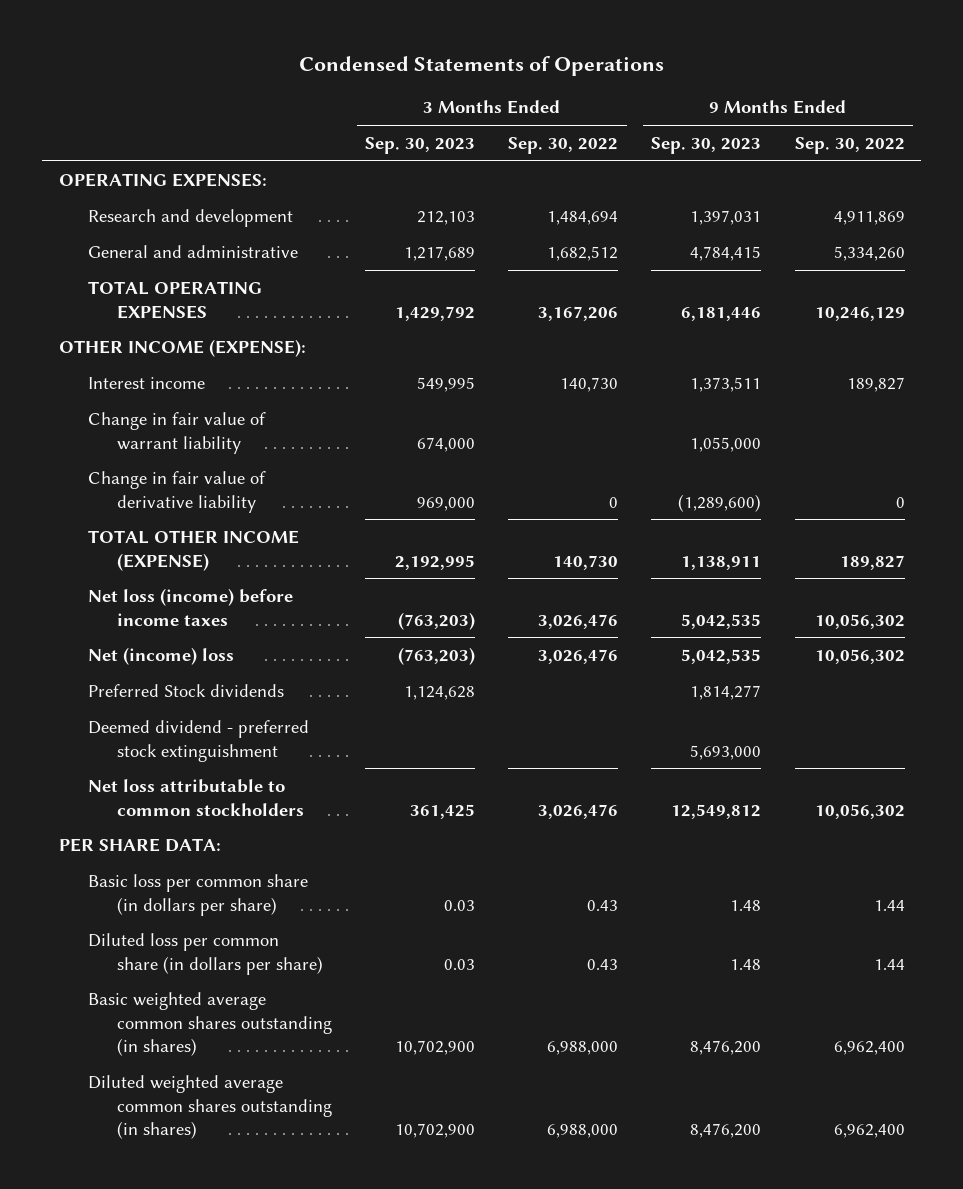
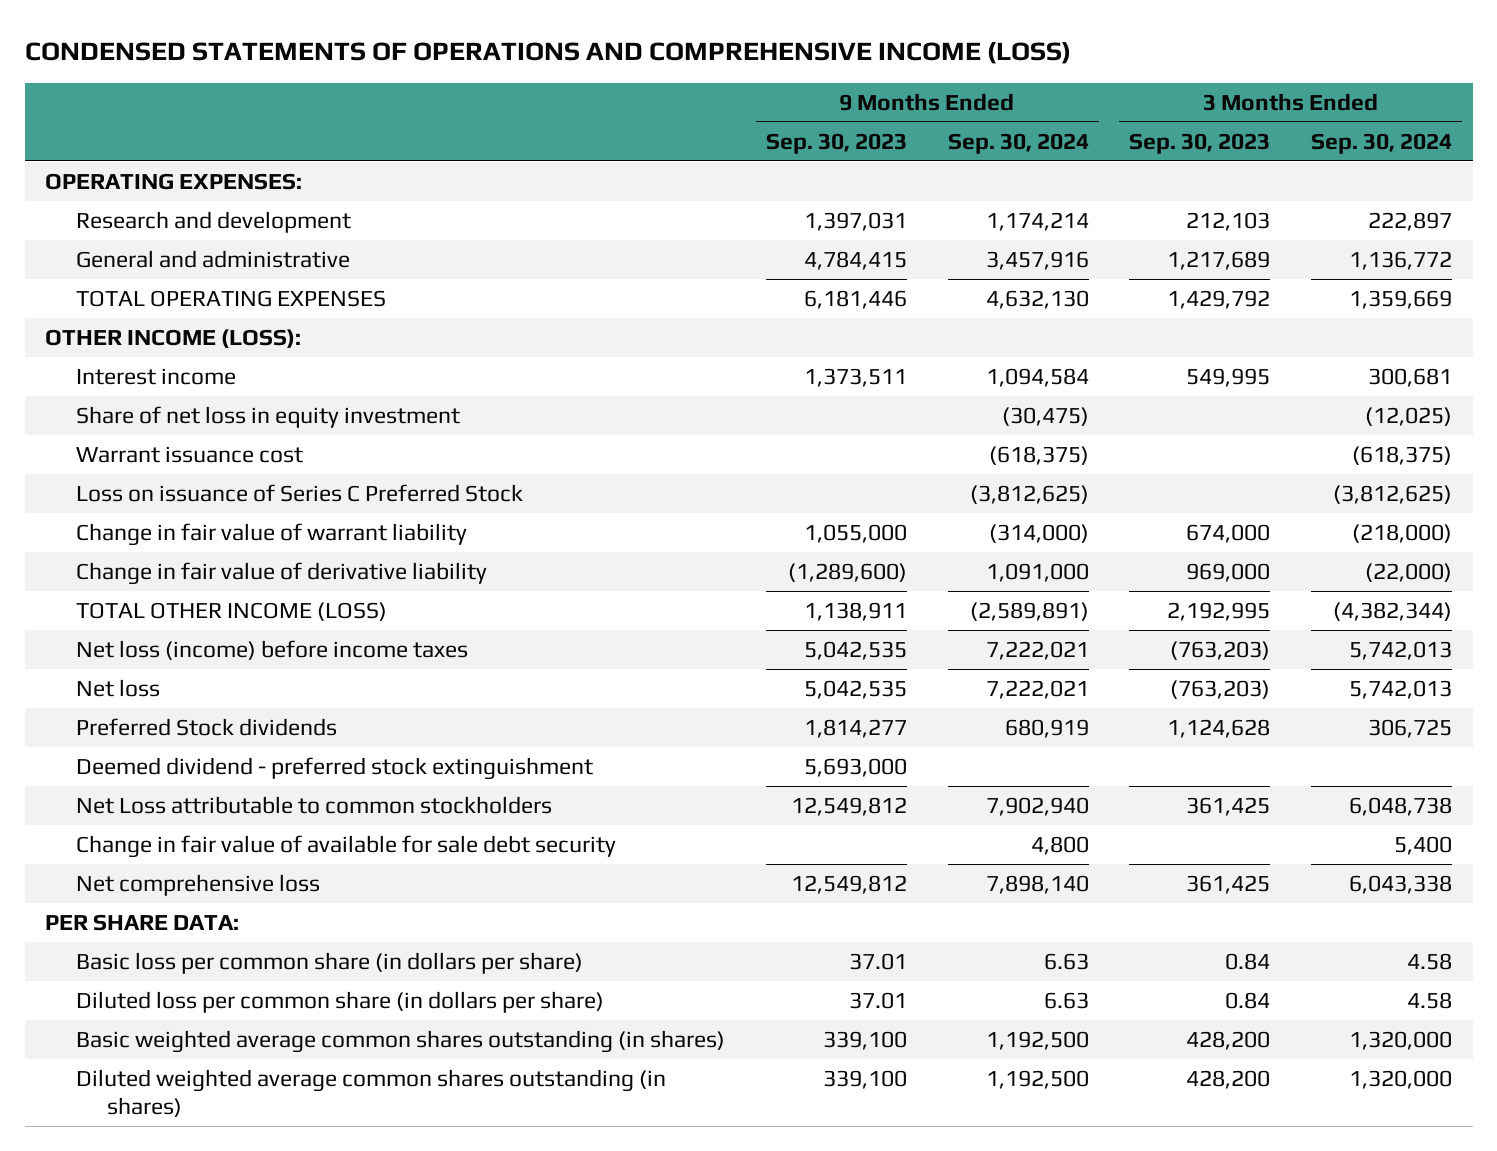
[298,55,664,76] Condensed Statements of Operations -> [24,42,1071,65] CONDENSED STATEMENTS OF OPERATIONS AND COMPREHENSIVE INCOME (LOSS)
[508,136,619,154] Sep. 30, 2022 -> none
[794,136,905,154] Sep. 30, 2022 -> none
none -> [947,132,1089,154] Sep. 30, 2024
none -> [1311,132,1453,154] Sep. 30, 2024
[58,338,306,357] OTHER INCOME (EXPENSE): -> [45,328,302,348] OTHER INCOME (LOSS):
none -> [76,405,461,428] Share of net loss in equity investment
none -> [76,445,304,463] Warrant issuance cost
none -> [76,483,524,502] Loss on issuance of Series C Preferred Stock
[87,529,299,571] TOTAL OTHER INCOME (EXPENSE) -> [76,601,388,621] TOTAL OTHER INCOME (LOSS)
[87,646,234,665] Net (income) loss -> [76,678,161,697] Net loss
[87,778,305,816] Net loss attributable to common stockholders -> [76,795,553,814] Net Loss attributable to common stockholders
none -> [76,834,617,858] Change in fair value of available for sale debt security
none -> [76,873,321,896] Net comprehensive loss
[444,899,476,911] 0.03 -> [1225,952,1271,970] 0.84
[730,899,762,911] 1.48 -> [848,952,907,970] 37.01
[444,958,476,970] 0.03 -> [1225,991,1271,1009] 0.84
[730,958,762,970] 1.48 -> [848,991,907,1009] 37.01
[395,1040,476,1056] 10,702,900 -> [1186,1030,1271,1050] 428,200
[690,1040,762,1056] 8,476,200 -> [822,1030,907,1050] 339,100
[395,1123,476,1139] 10,702,900 -> [1186,1069,1271,1089] 428,200
[690,1123,762,1139] 8,476,200 -> [822,1069,907,1089] 339,100

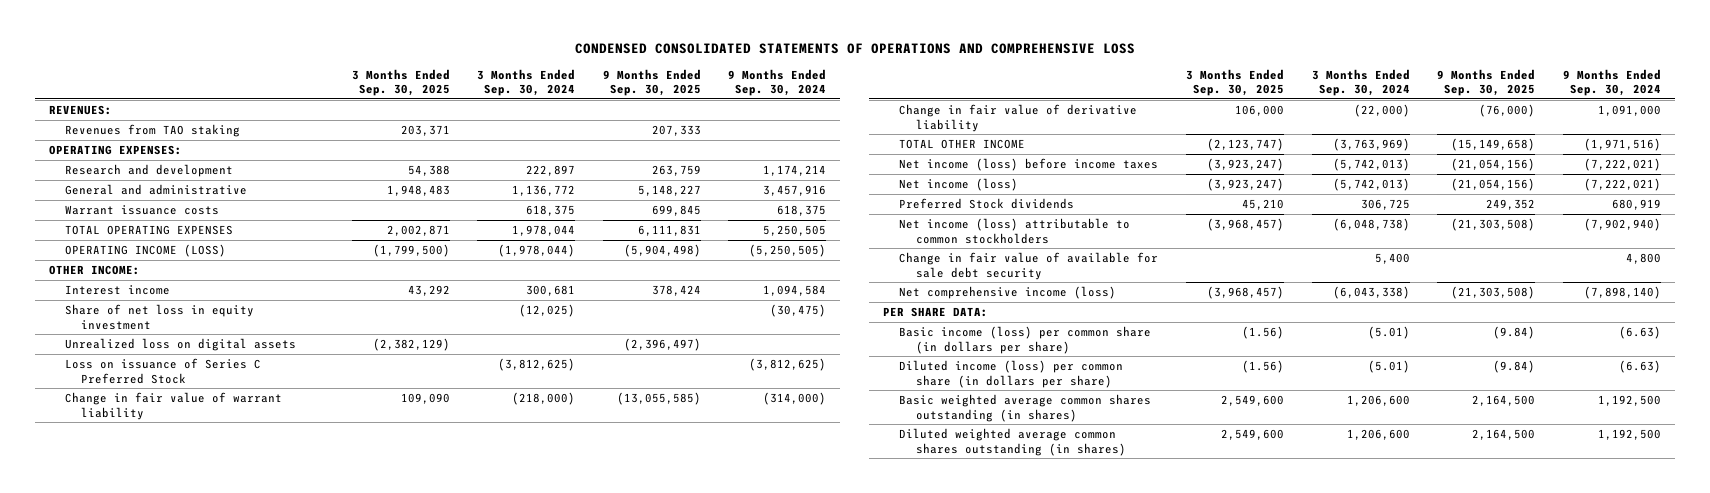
[24,42,1071,65] CONDENSED STATEMENTS OF OPERATIONS AND COMPREHENSIVE INCOME (LOSS) -> [574,43,1135,55] CONDENSED CONSOLIDATED STATEMENTS OF OPERATIONS AND COMPREHENSIVE LOSS
[765,132,907,154] Sep. 30, 2023 -> none
[1129,132,1271,154] Sep. 30, 2023 -> none
none -> [351,68,450,97] 3 Months Ended Sep. 30, 2025
none -> [602,68,701,97] 9 Months Ended Sep. 30, 2025
none -> [48,104,112,115] REVENUES:
none -> [65,123,241,137] Revenues from TAO staking
none -> [65,204,220,215] Warrant issuance costs
[985,289,1089,309] 4,632,130 -> [763,224,827,236] 5,250,505
[1349,289,1453,309] 1,359,669 -> [512,224,576,236] 1,978,044
none -> [65,243,227,257] OPERATING INCOME (LOSS)
[45,328,302,348] OTHER INCOME (LOSS): -> [48,264,140,275] OTHER INCOME:
[76,445,304,463] Warrant issuance cost -> none
none -> [65,337,297,351] Unrealized loss on digital assets
[76,601,388,621] TOTAL OTHER INCOME (LOSS) -> [899,138,1026,149] TOTAL OTHER INCOME
[969,601,1089,621] (2,589,891) -> [1583,137,1661,151] (1,971,516)
[1333,601,1453,621] (4,382,344) -> [1332,137,1410,151] (3,763,969)
[76,639,469,660] Net loss (income) before income taxes -> [899,157,1159,171] Net income (loss) before income taxes
[985,640,1089,660] 7,222,021 -> [1583,157,1661,171] (7,222,021)
[1349,640,1453,660] 5,742,013 -> [1332,157,1410,171] (5,742,013)
[76,678,161,697] Net loss -> [899,177,1019,191] Net income (loss)
[985,679,1089,699] 7,222,021 -> [1583,177,1661,191] (7,222,021)
[1349,679,1453,699] 5,742,013 -> [1332,177,1410,191] (5,742,013)
[76,756,594,780] Deemed dividend - preferred stock extinguishment -> none
[76,795,553,814] Net Loss attributable to common stockholders -> [899,217,1131,244] Net income (loss) attributable to common stockholders
[985,796,1089,816] 7,902,940 -> [1583,217,1661,231] (7,902,940)
[1349,796,1453,816] 6,048,738 -> [1332,217,1410,231] (6,048,738)
[76,873,321,896] Net comprehensive loss -> [899,285,1117,299] Net comprehensive income (loss)
[985,874,1089,894] 7,898,140 -> [1583,285,1661,299] (7,898,140)
[1349,874,1453,894] 6,043,338 -> [1332,285,1410,299] (6,043,338)
[76,951,584,974] Basic loss per common share (in dollars per share) -> [899,325,1152,354] Basic income (loss) per common share (in dollars per share)
[1043,952,1089,970] 6.63 -> [1618,325,1661,339] (6.63)
[1407,952,1453,970] 4.58 -> [1367,325,1410,339] (5.01)
[76,990,605,1013] Diluted loss per common share (in dollars per share) -> [899,359,1124,388] Diluted income (loss) per common share (in dollars per share)
[1043,991,1089,1009] 6.63 -> [1618,359,1661,373] (6.63)
[1407,991,1453,1009] 4.58 -> [1367,359,1410,373] (5.01)
[1349,1030,1453,1050] 1,320,000 -> [1346,394,1410,406] 1,206,600
[1349,1069,1453,1089] 1,320,000 -> [1346,428,1410,440] 1,206,600

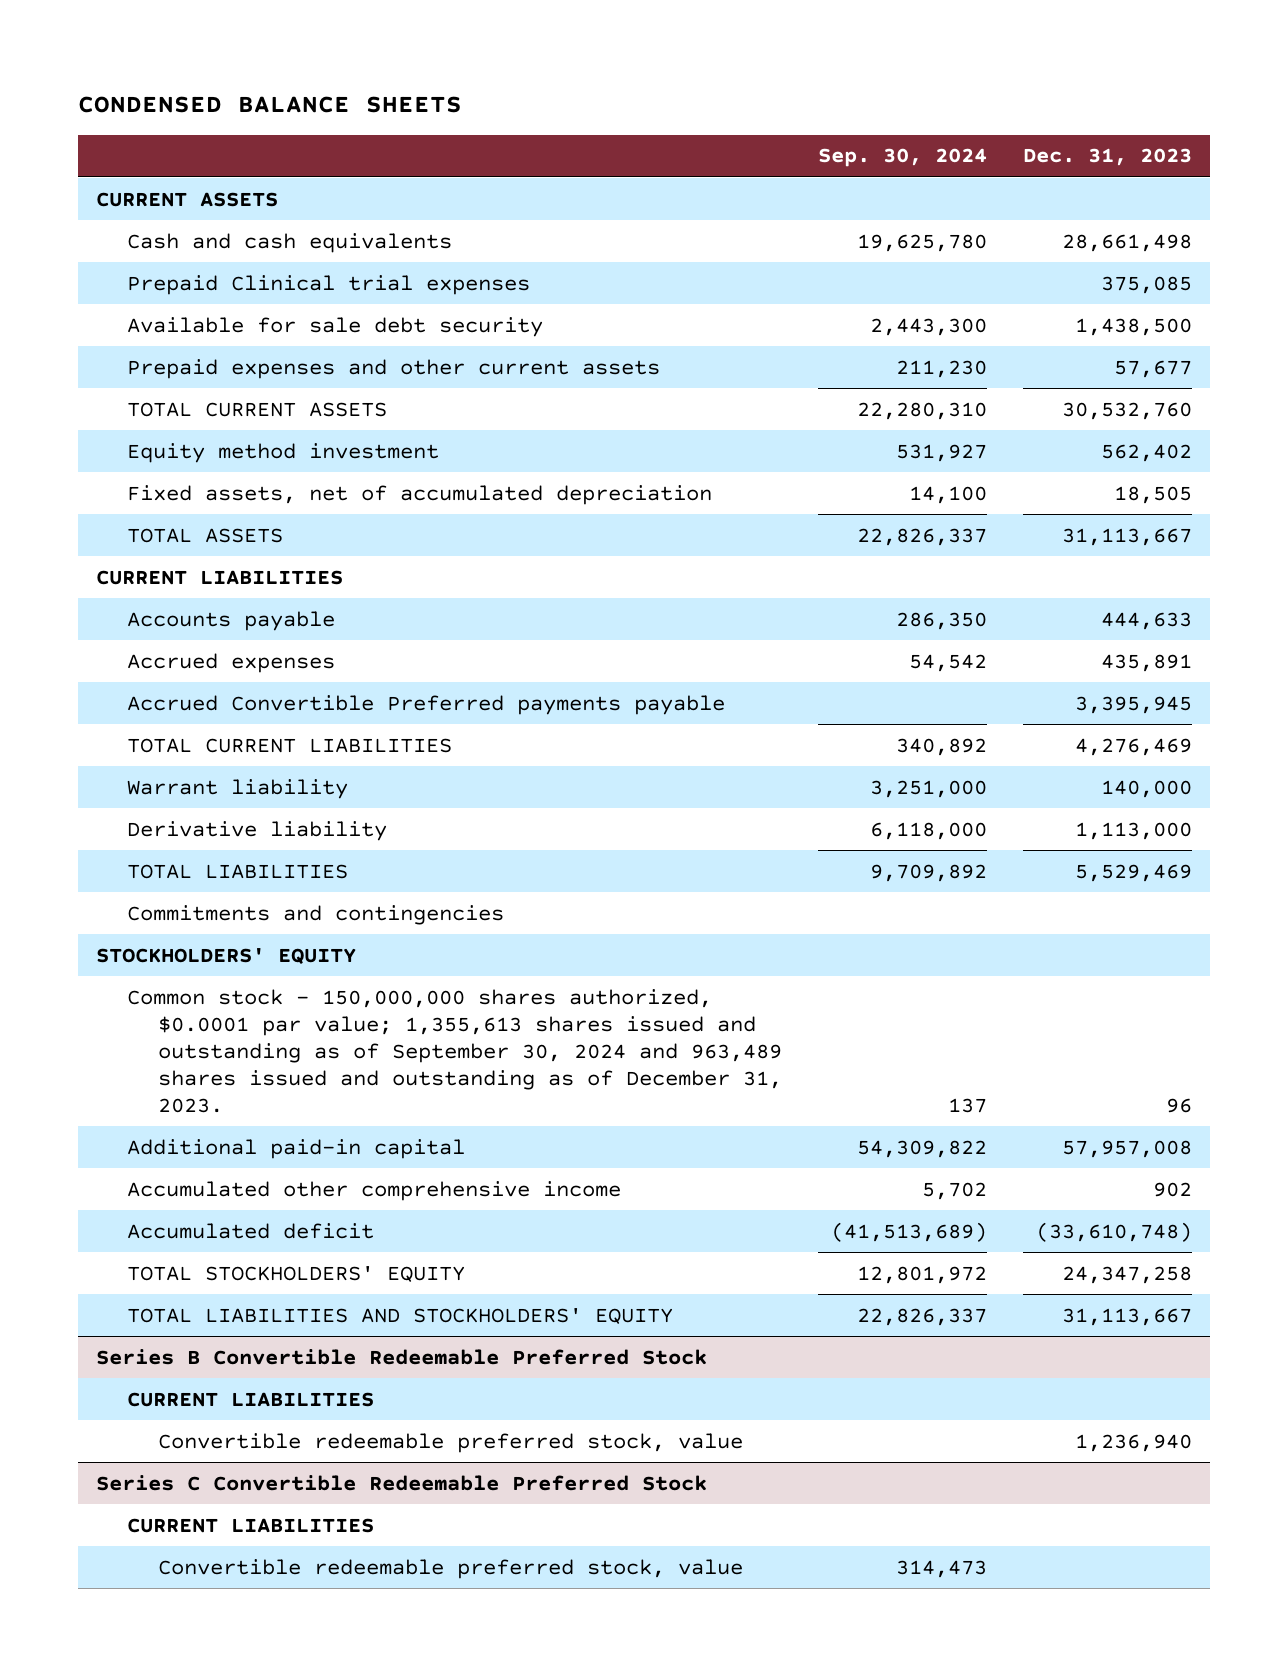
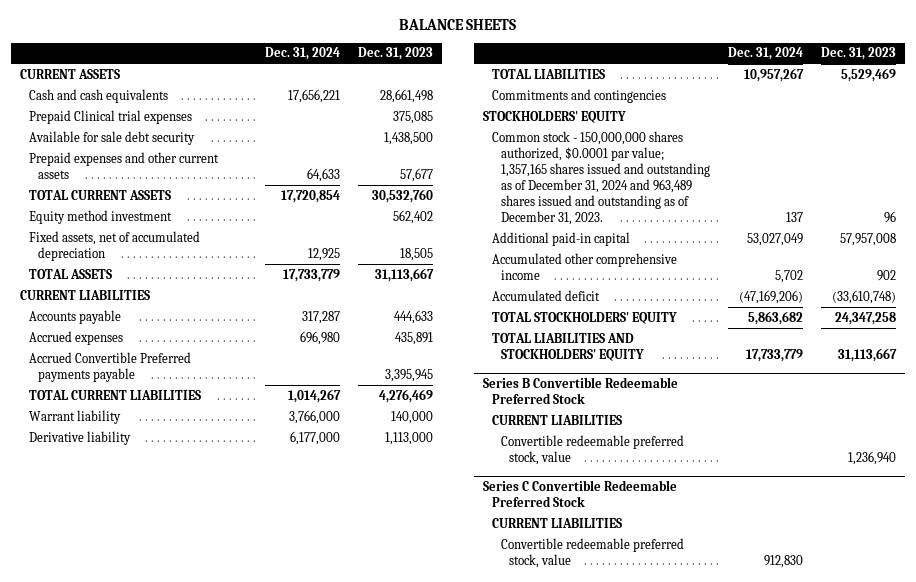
[77,96,462,114] CONDENSED BALANCE SHEETS -> [399,19,517,31] BALANCE SHEETS
[817,148,987,168] Sep. 30, 2024 -> none
none -> [264,47,340,61] Dec. 31, 2024
[126,988,782,1113] Common stock - 150,000,000 shares authorized, $0.0001 par value; 1,355,613 shares issued and outstanding as of September 30, 2024 and 963,489 shares issued and outstanding as of December 31, 2023. -> [491,130,710,225] Common stock - 150,000,000 shares authorized, $0.0001 par value; 1,357,165 shares issued and outstanding as of December 31, 2024 and 963,489 shares issued and outstanding as of December 31, 2023.

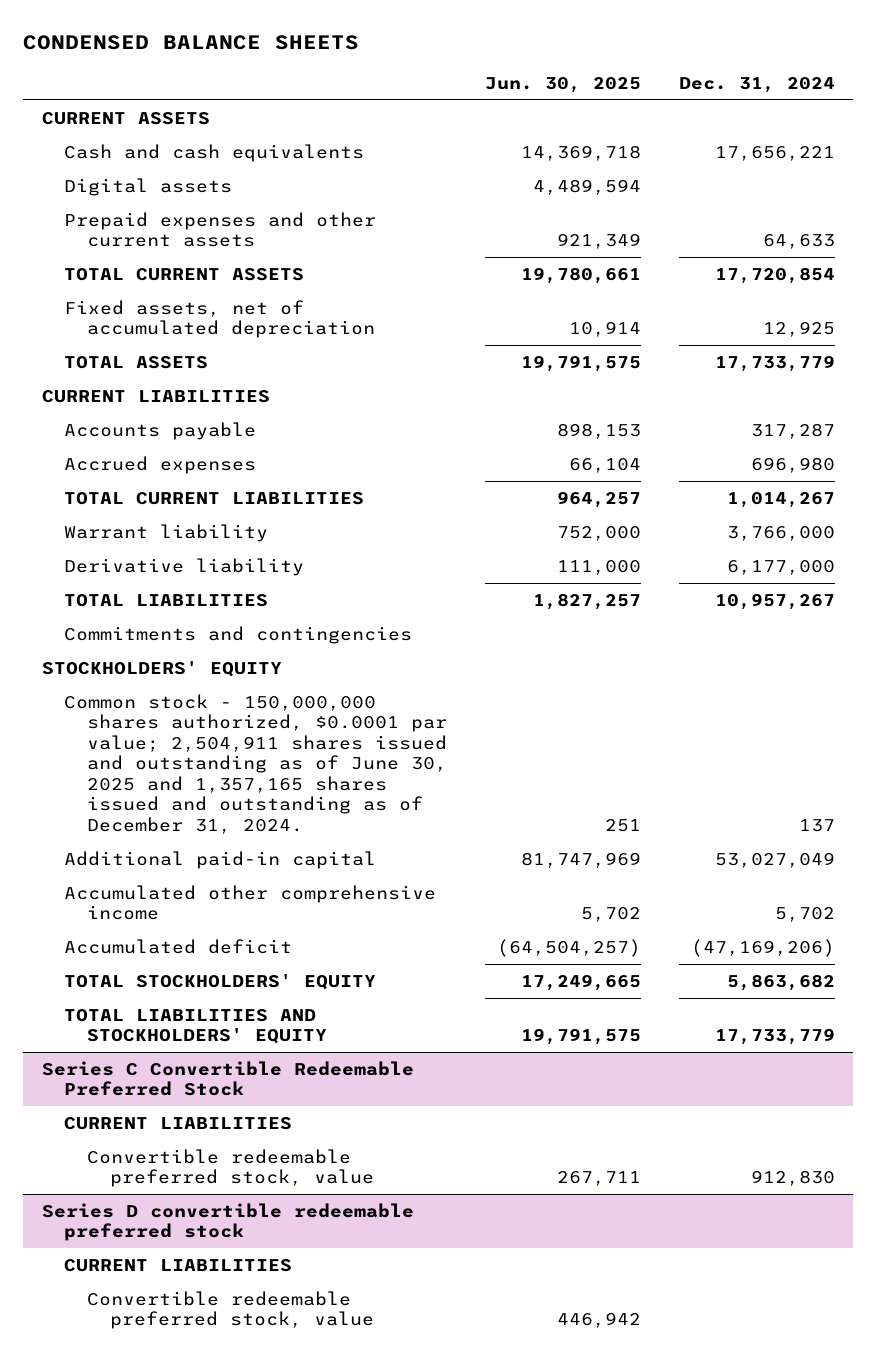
[399,19,517,31] BALANCE SHEETS -> [22,34,359,50] CONDENSED BALANCE SHEETS
[358,47,434,61] Dec. 31, 2023 -> none
none -> [484,76,641,93] Jun. 30, 2025
[28,109,192,124] Prepaid Clinical trial expenses -> none
[28,130,195,145] Available for sale debt security -> none
none -> [64,177,233,196] Digital assets
[28,209,172,224] Equity method investment -> none
[28,351,191,382] Accrued Convertible Preferred payments payable -> none
[491,130,710,225] Common stock - 150,000,000 shares authorized, $0.0001 par value; 1,357,165 shares issued and outstanding as of December 31, 2024 and 963,489 shares issued and outstanding as of December 31, 2023. -> [64,693,448,834] Common stock - 150,000,000 shares authorized, $0.0001 par value; 2,504,911 shares issued and outstanding as of June 30, 2025 and 1,357,165 shares issued and outstanding as of December 31, 2024.
[482,376,678,404] Series B Convertible Redeemable Preferred Stock -> none
[491,414,622,425] CURRENT LIABILITIES -> none
[500,434,684,465] Convertible redeemable preferred stock, value -> none
none -> [41,1202,414,1242] Series D convertible redeemable preferred stock
none -> [64,1258,293,1272] CURRENT LIABILITIES
none -> [87,1290,374,1330] Convertible redeemable preferred stock, value

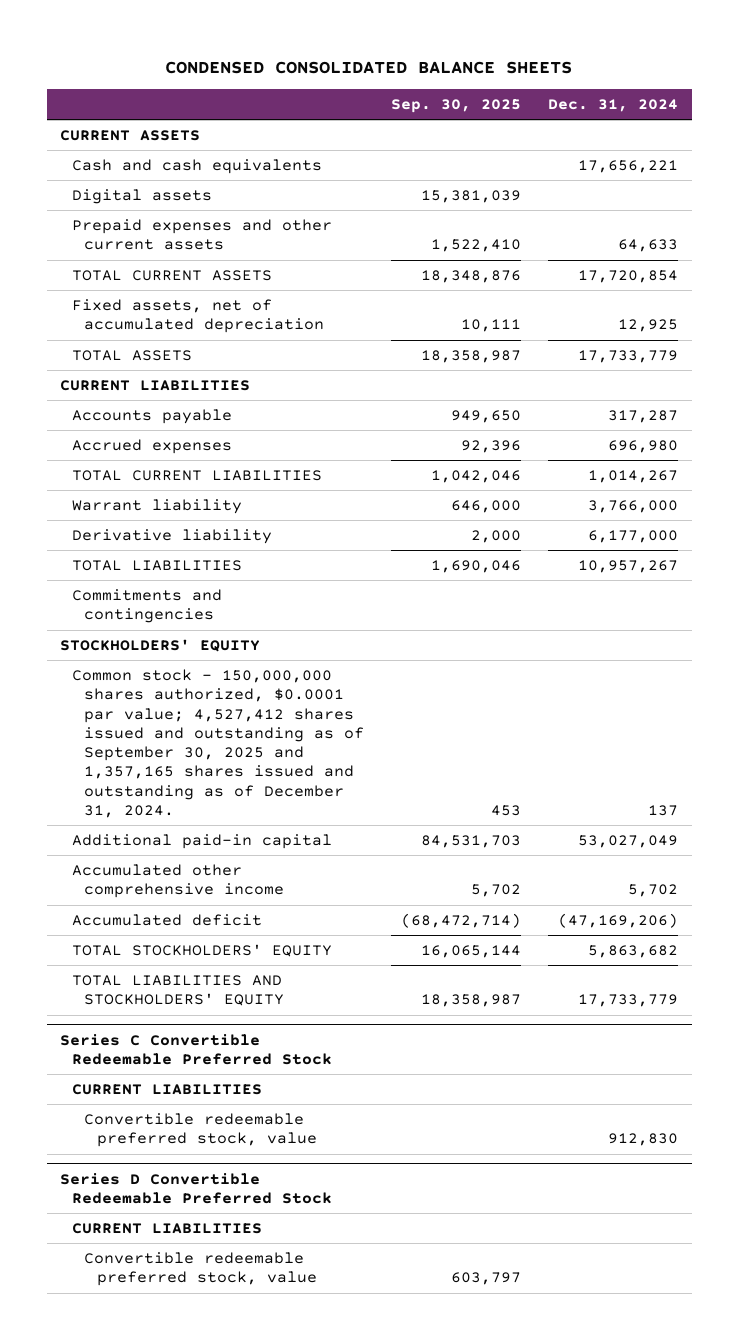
[22,34,359,50] CONDENSED BALANCE SHEETS -> [165,60,573,74] CONDENSED CONSOLIDATED BALANCE SHEETS
[484,76,641,93] Jun. 30, 2025 -> none
none -> [391,99,522,114] Sep. 30, 2025
[64,693,448,834] Common stock - 150,000,000 shares authorized, $0.0001 par value; 2,504,911 shares issued and outstanding as of June 30, 2025 and 1,357,165 shares issued and outstanding as of December 31, 2024. -> [72,669,365,818] Common stock - 150,000,000 shares authorized, $0.0001 par value; 4,527,412 shares issued and outstanding as of September 30, 2025 and 1,357,165 shares issued and outstanding as of December 31, 2024.
[41,1202,414,1242] Series D convertible redeemable preferred stock -> [60,1172,333,1204] Series D Convertible Redeemable Preferred Stock

